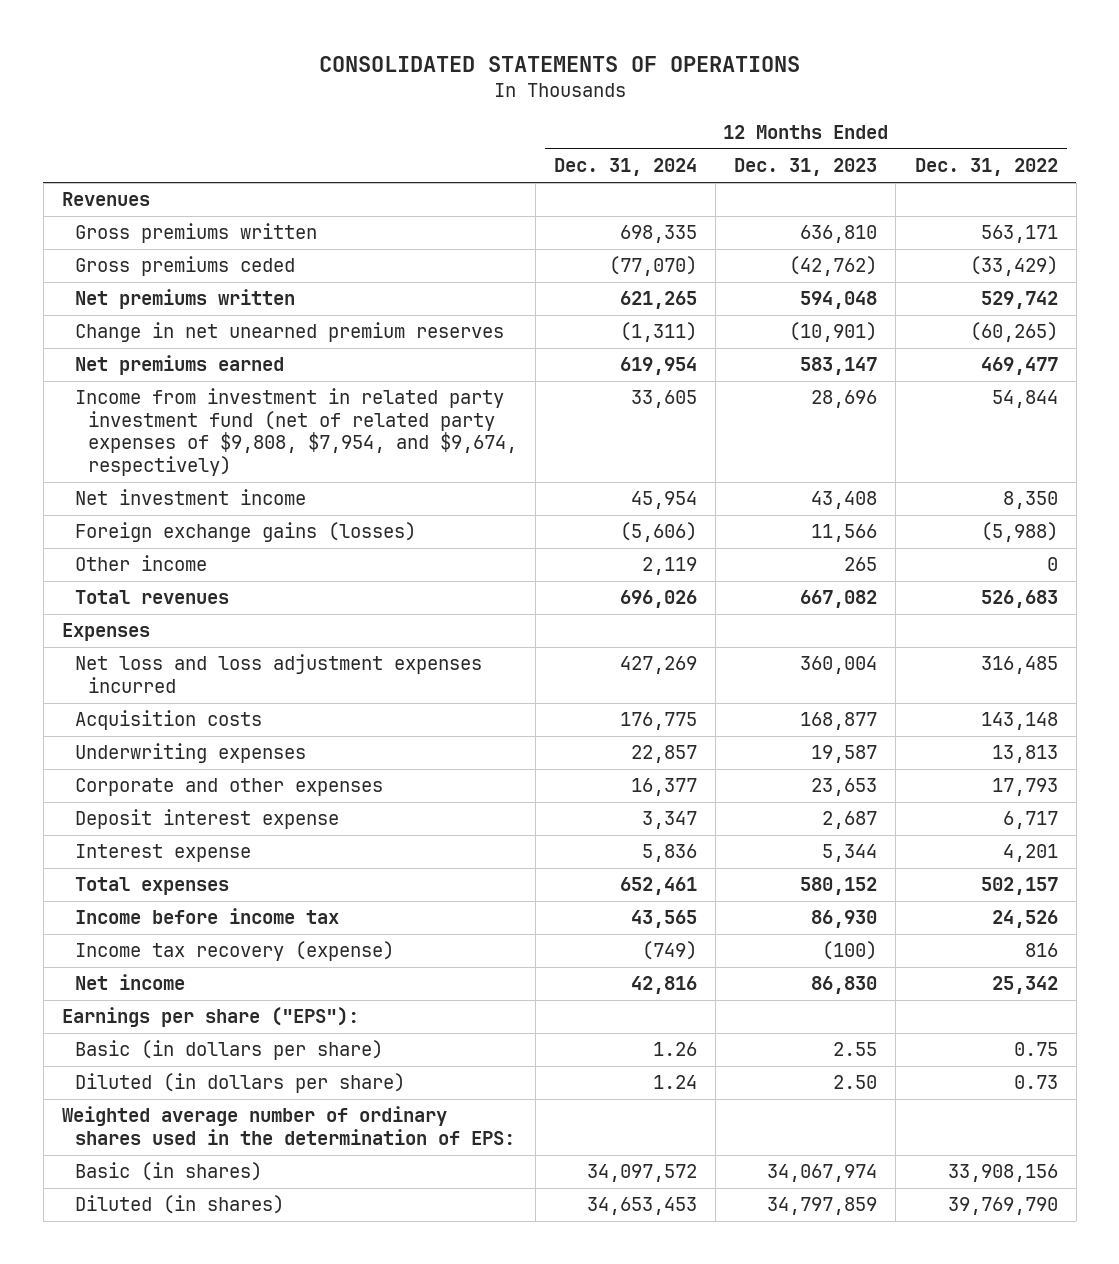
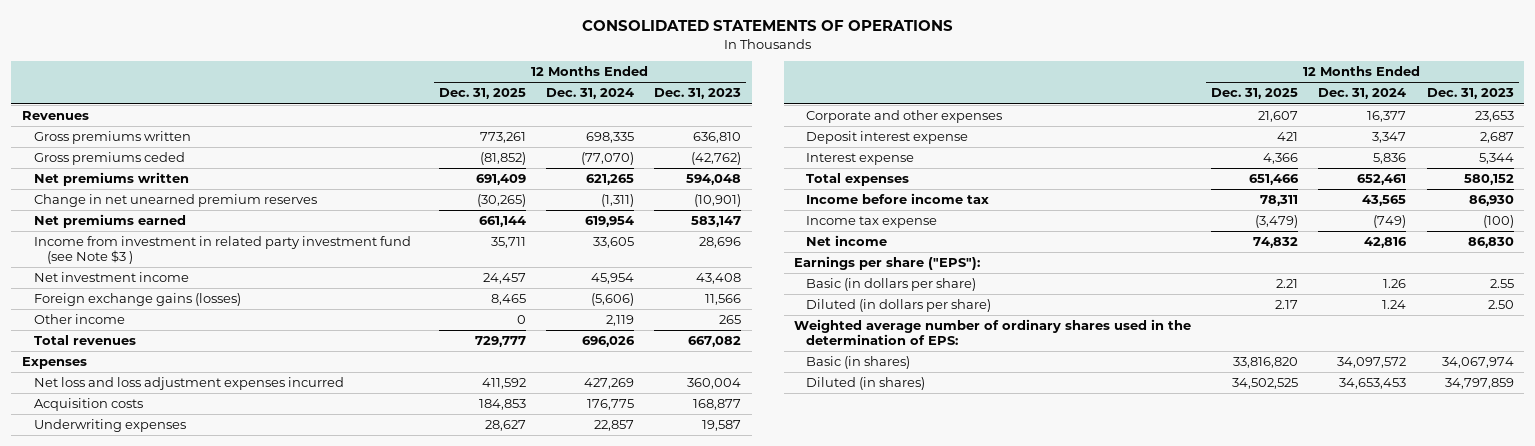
[914,158,1058,177] Dec. 31, 2022 -> none
none -> [438,88,526,100] Dec. 31, 2025
[74,388,518,476] Income from investment in related party investment fund (net of related party expenses of $9,808, $7,954, and $9,674, respectively) -> [34,236,412,265] Income from investment in related party investment fund (see Note $3 )
[74,941,394,962] Income tax recovery (expense) -> [806,216,938,229] Income tax expense

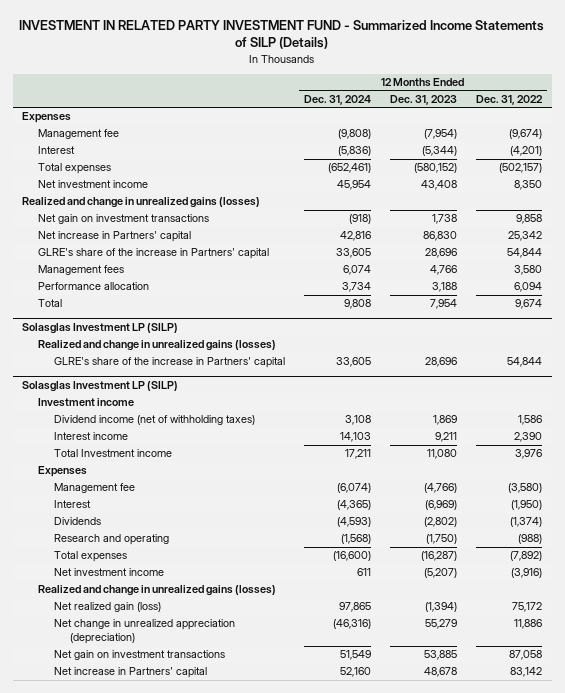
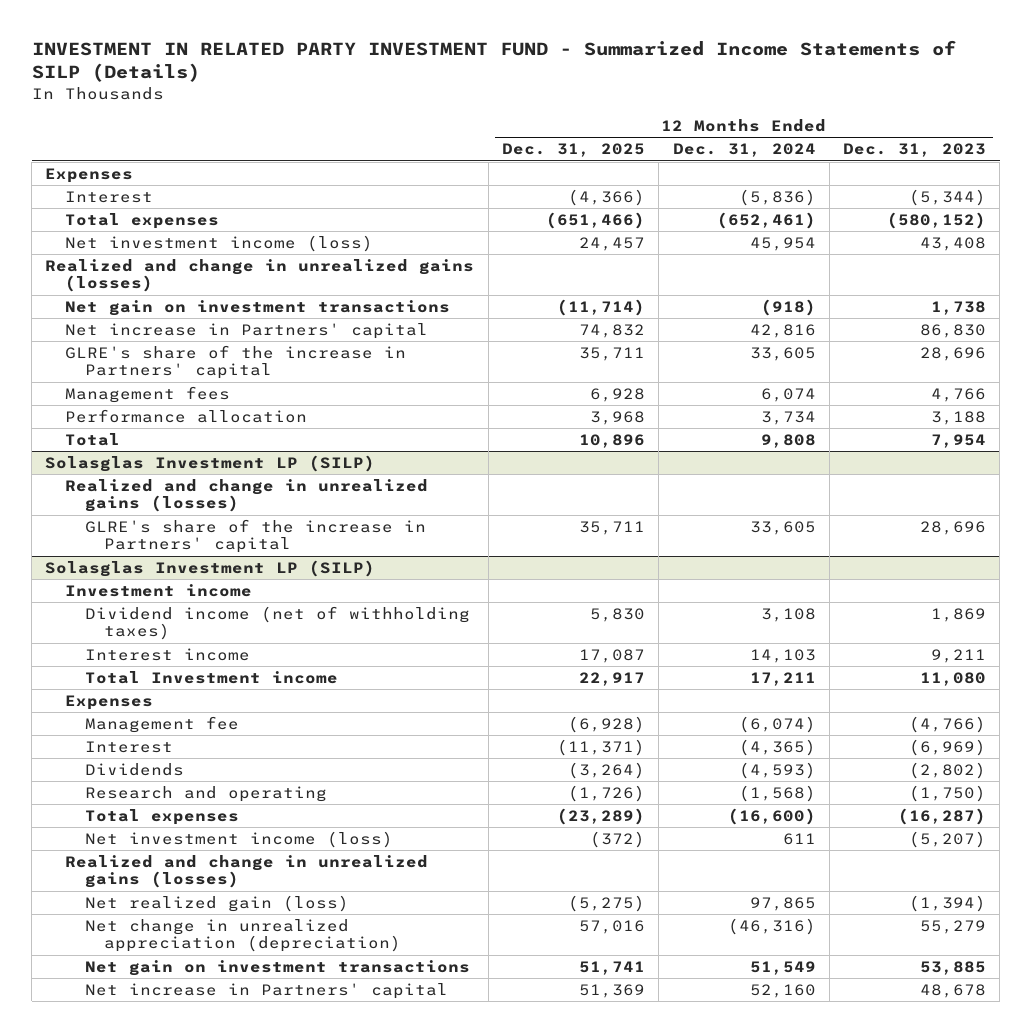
[476,95,544,106] Dec. 31, 2022 -> none
none -> [501,143,645,158] Dec. 31, 2025
[38,129,120,140] Management fee -> none
[38,180,149,189] Net investment income -> [65,234,374,252] Net investment income (loss)
[53,568,164,577] Net investment income -> [84,830,393,848] Net investment income (loss)

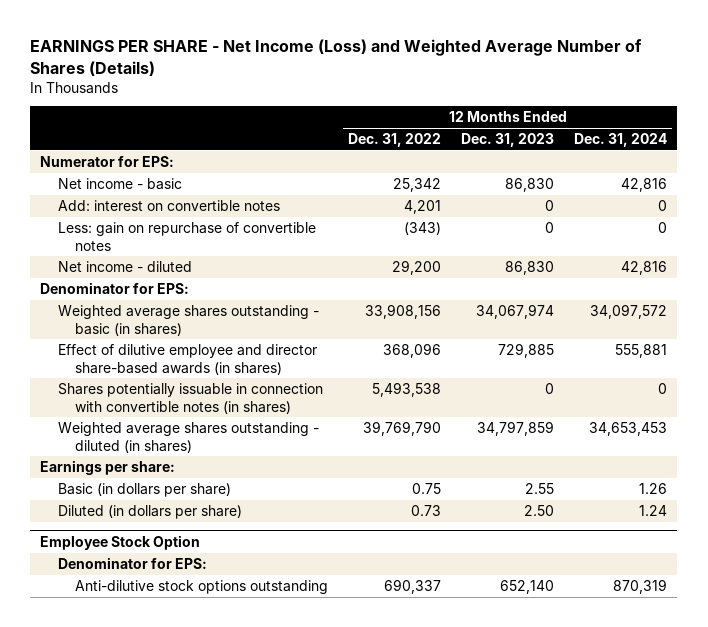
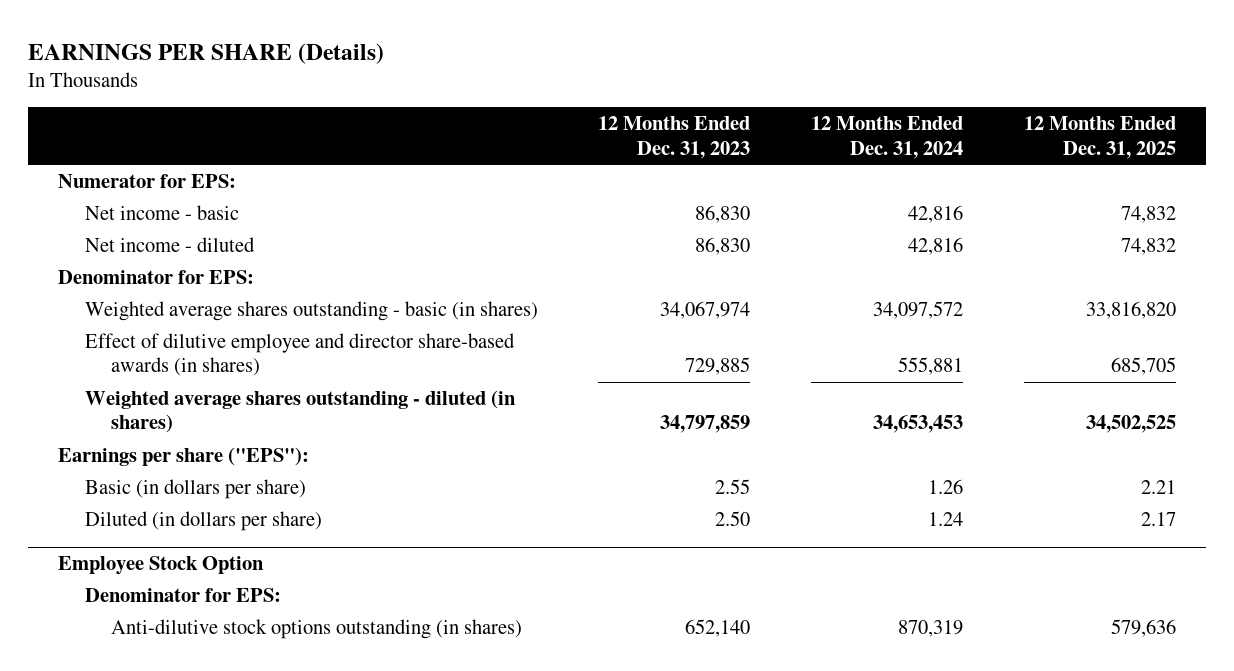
[30,39,643,76] EARNINGS PER SHARE - Net Income (Loss) and Weighted Average Number of Shares (Details) -> [27,42,384,64] EARNINGS PER SHARE (Details)
[348,133,442,148] Dec. 31, 2022 -> none
none -> [1023,116,1176,159] 12 Months Ended Dec. 31, 2025
[57,199,280,211] Add: interest on convertible notes -> none
[57,221,316,251] Less: gain on repurchase of convertible notes -> none
[57,382,323,414] Shares potentially issuable in connection with convertible notes (in shares) -> none
[40,459,176,475] Earnings per share: -> [58,446,310,466] Earnings per share ("EPS"):
[75,579,329,594] Anti-dilutive stock options outstanding -> [110,618,522,639] Anti-dilutive stock options outstanding (in shares)

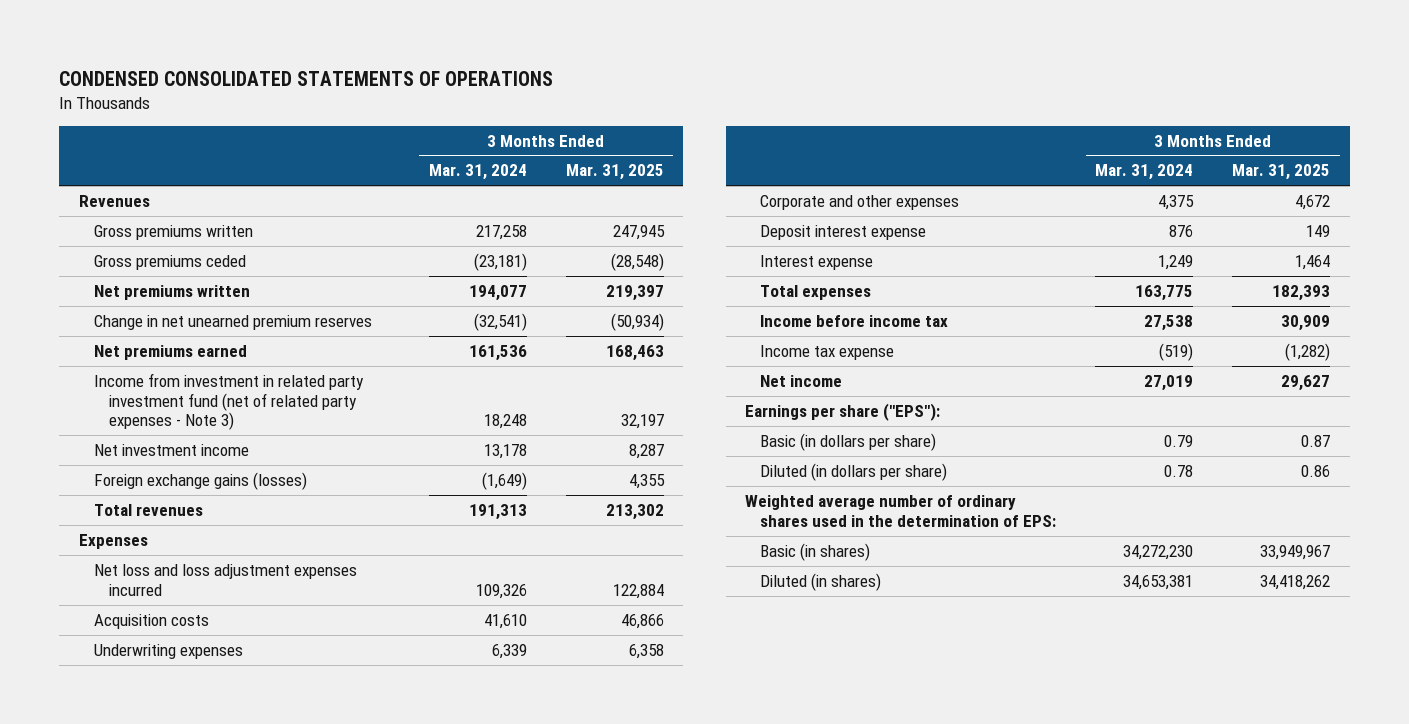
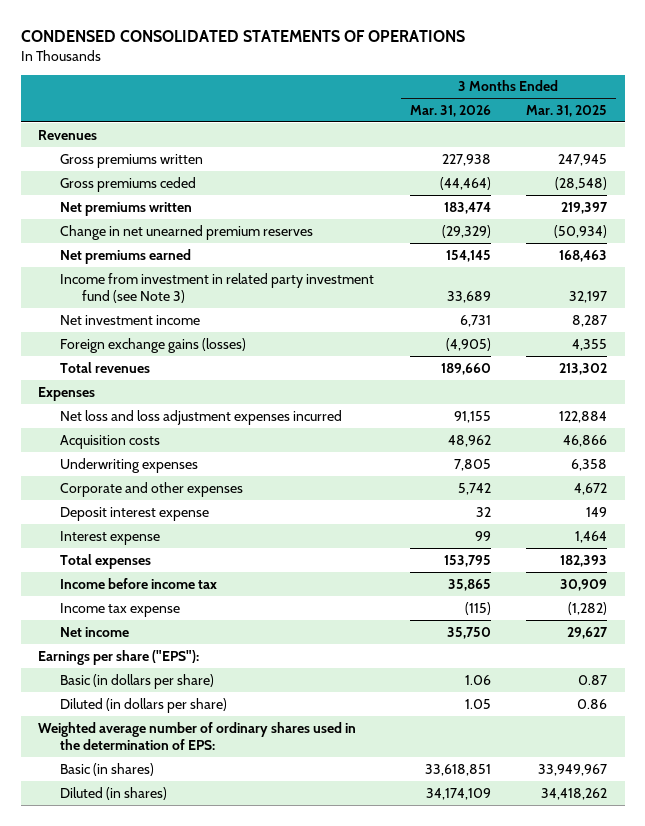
[428,164,527,181] Mar. 31, 2024 -> none
none -> [409,104,491,117] Mar. 31, 2026
[93,372,364,431] Income from investment in related party investment fund (net of related party expenses - Note 3) -> [60,272,375,304] Income from investment in related party investment fund (see Note 3)

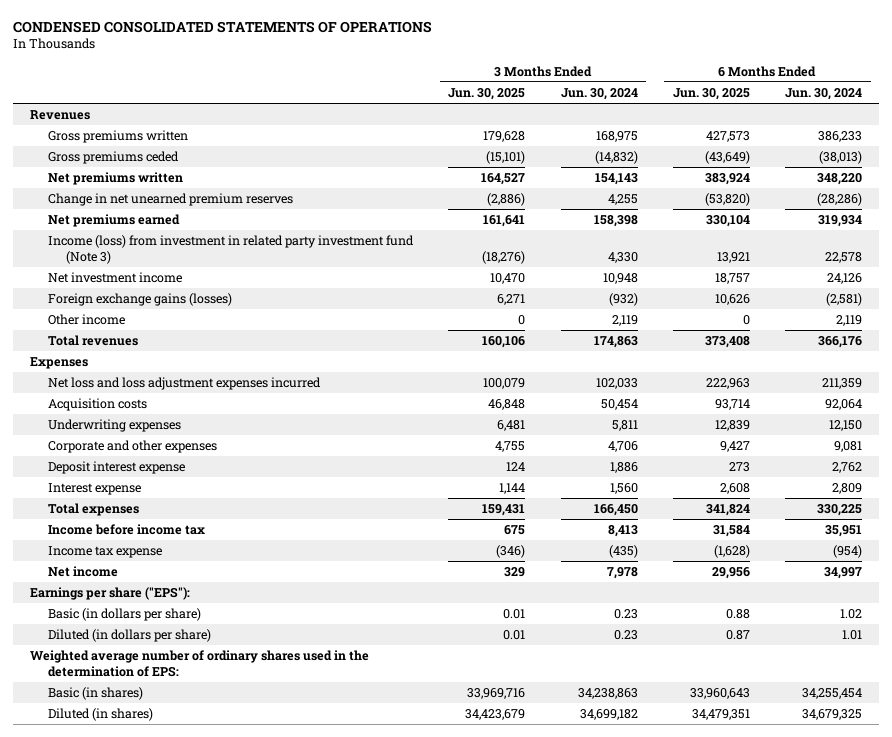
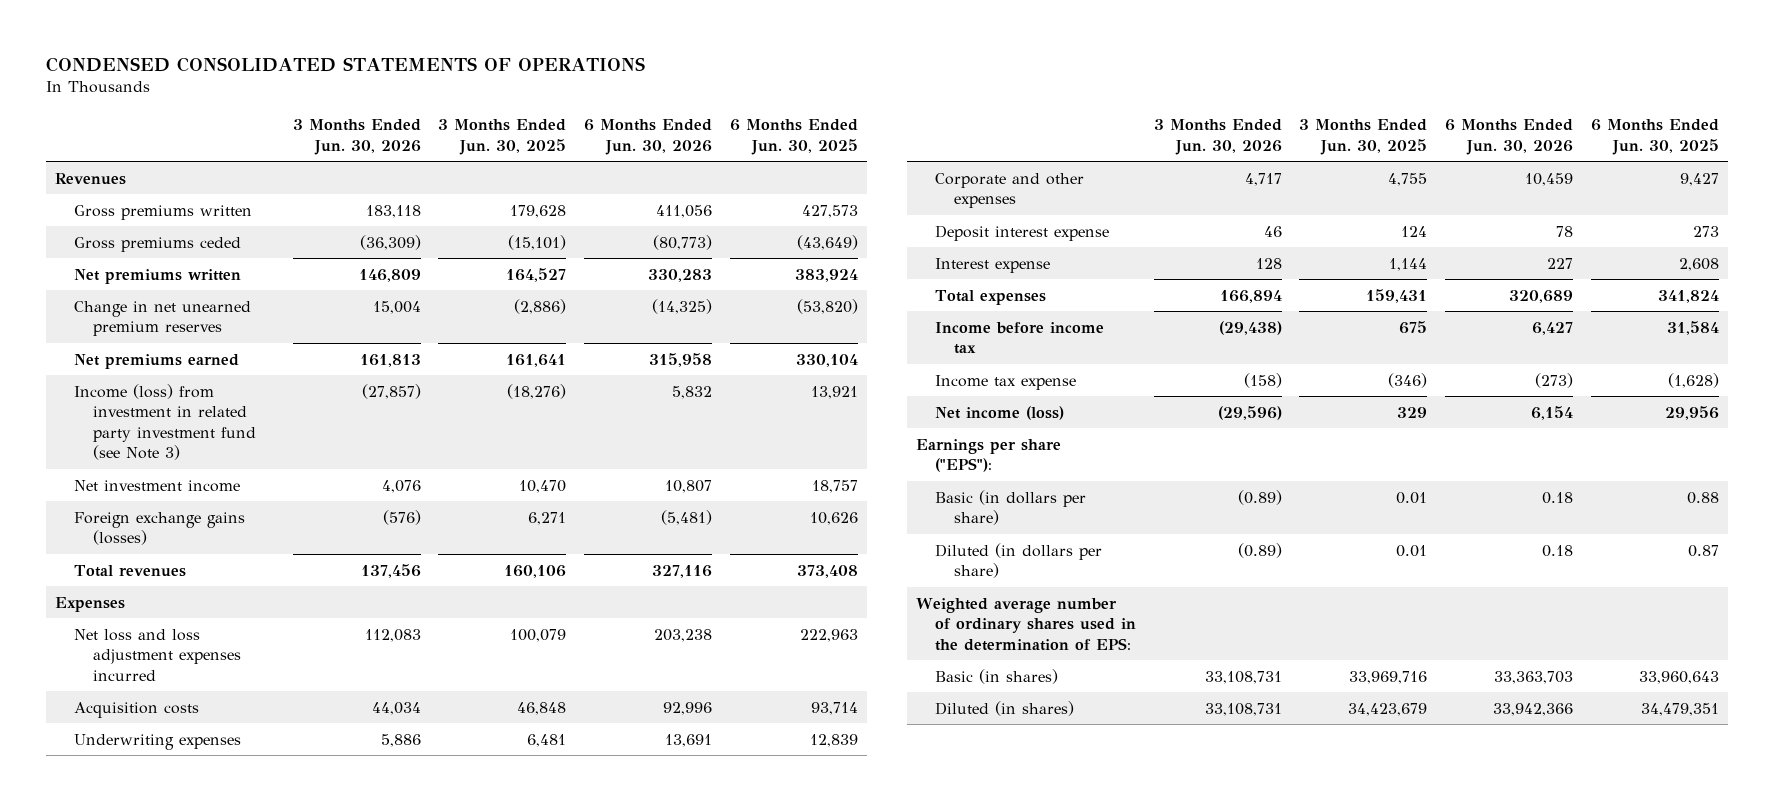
[560,87,638,100] Jun. 30, 2024 -> none
[784,87,862,100] Jun. 30, 2024 -> none
none -> [292,119,421,155] 3 Months Ended Jun. 30, 2026
none -> [584,119,713,155] 6 Months Ended Jun. 30, 2026
[48,235,415,264] Income (loss) from investment in related party investment fund (Note 3) -> [73,383,257,461] Income (loss) from investment in related party investment fund (see Note 3)
[48,314,126,326] Other income -> none
[48,566,119,578] Net income -> [934,405,1064,420] Net income (loss)

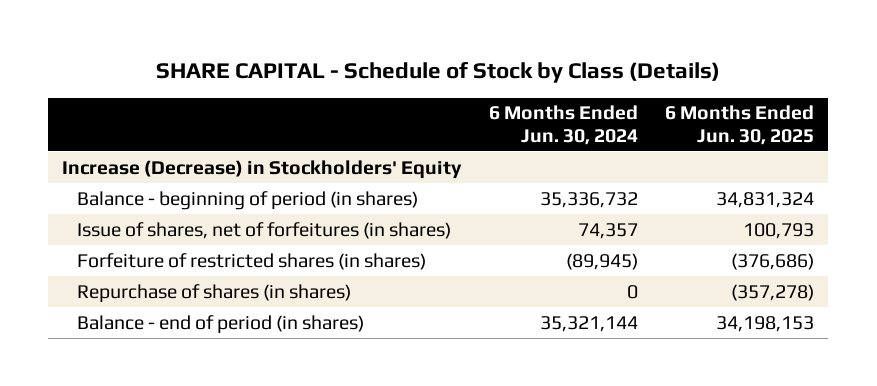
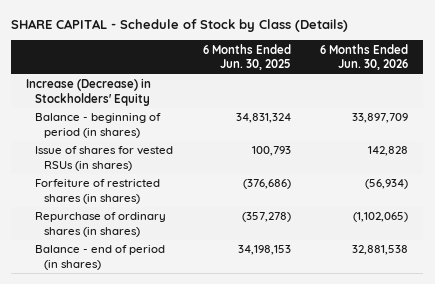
[488,105,638,145] 6 Months Ended Jun. 30, 2024 -> none
none -> [320,43,409,71] 6 Months Ended Jun. 30, 2026
[76,221,451,239] Issue of shares, net of forfeitures (in shares) -> [34,146,173,171] Issue of shares for vested RSUs (in shares)
[76,283,351,303] Repurchase of shares (in shares) -> [34,212,166,237] Repurchase of ordinary shares (in shares)

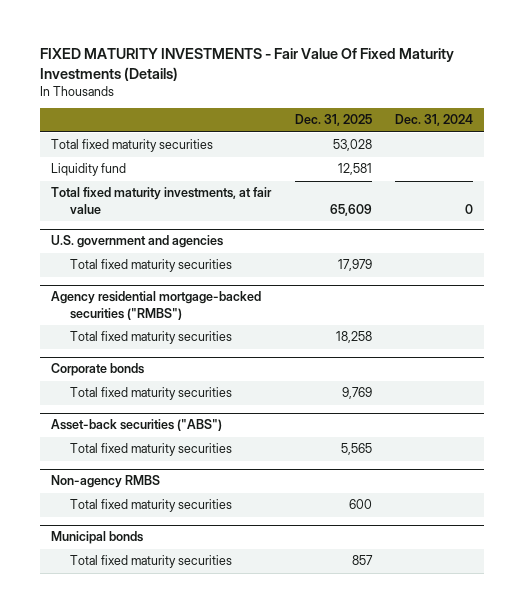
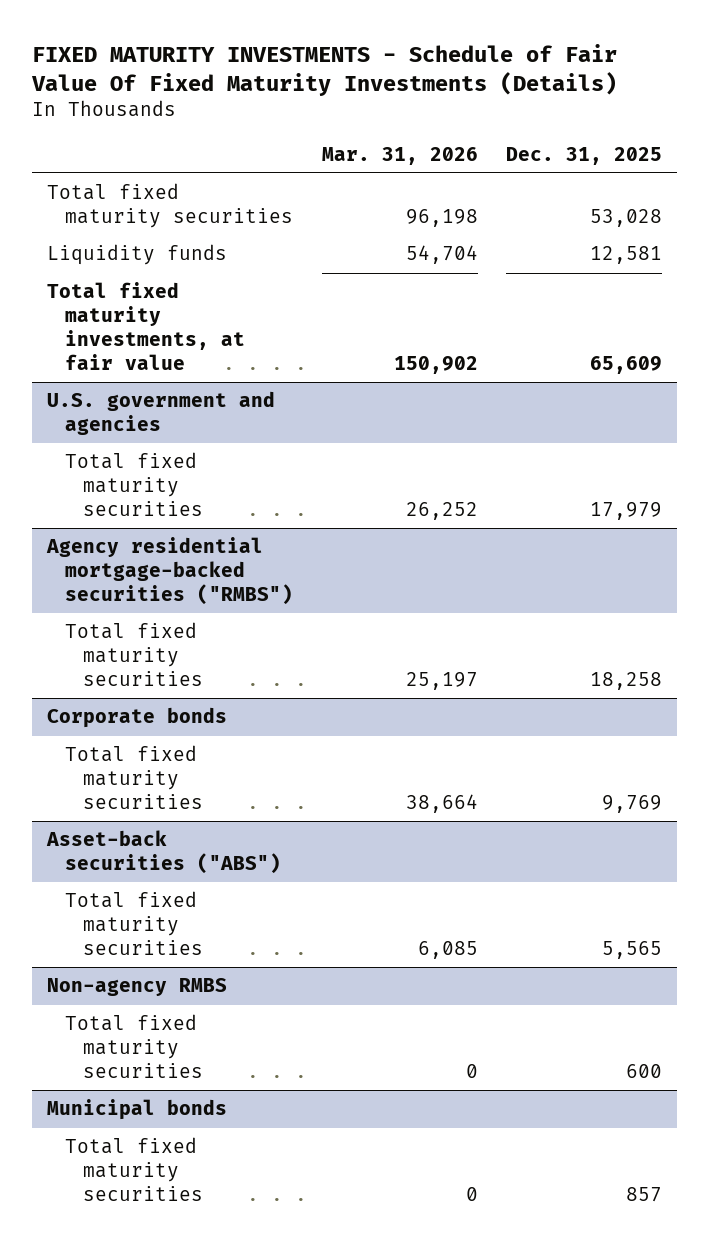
[39,48,454,81] FIXED MATURITY INVESTMENTS - Fair Value Of Fixed Maturity Investments (Details) -> [31,43,618,96] FIXED MATURITY INVESTMENTS - Schedule of Fair Value Of Fixed Maturity Investments (Details)
[394,114,473,127] Dec. 31, 2024 -> none
none -> [321,146,478,165] Mar. 31, 2026
[51,163,127,177] Liquidity fund -> [46,244,227,266] Liquidity funds

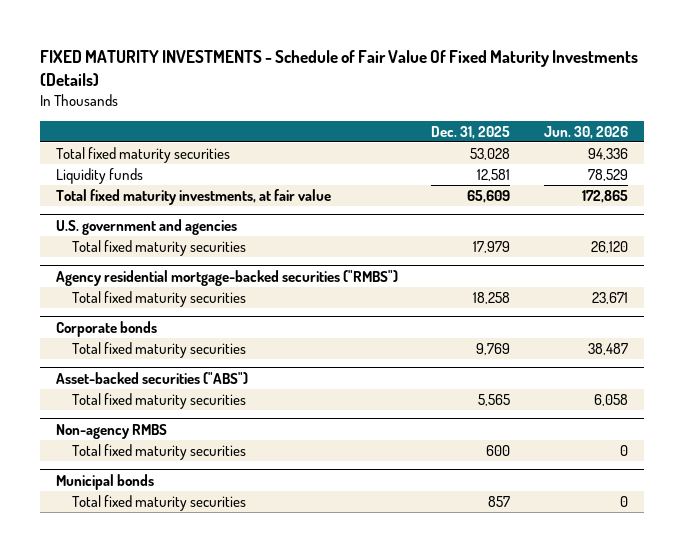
[321,146,478,165] Mar. 31, 2026 -> none
none -> [543,125,628,139] Jun. 30, 2026
[45,830,281,875] Asset-back securities ("ABS") -> [56,372,249,385] Asset-backed securities ("ABS")

